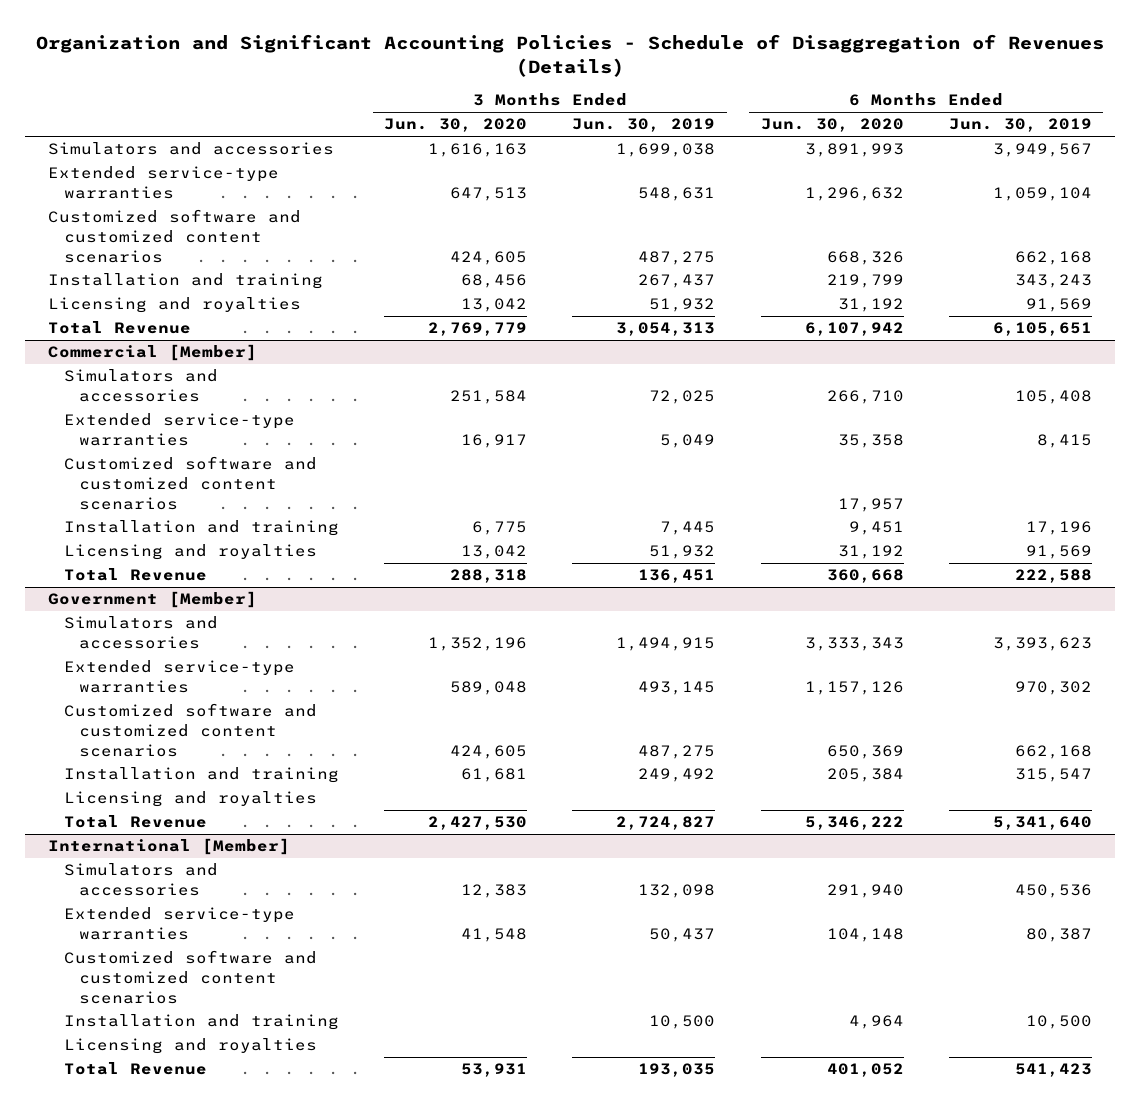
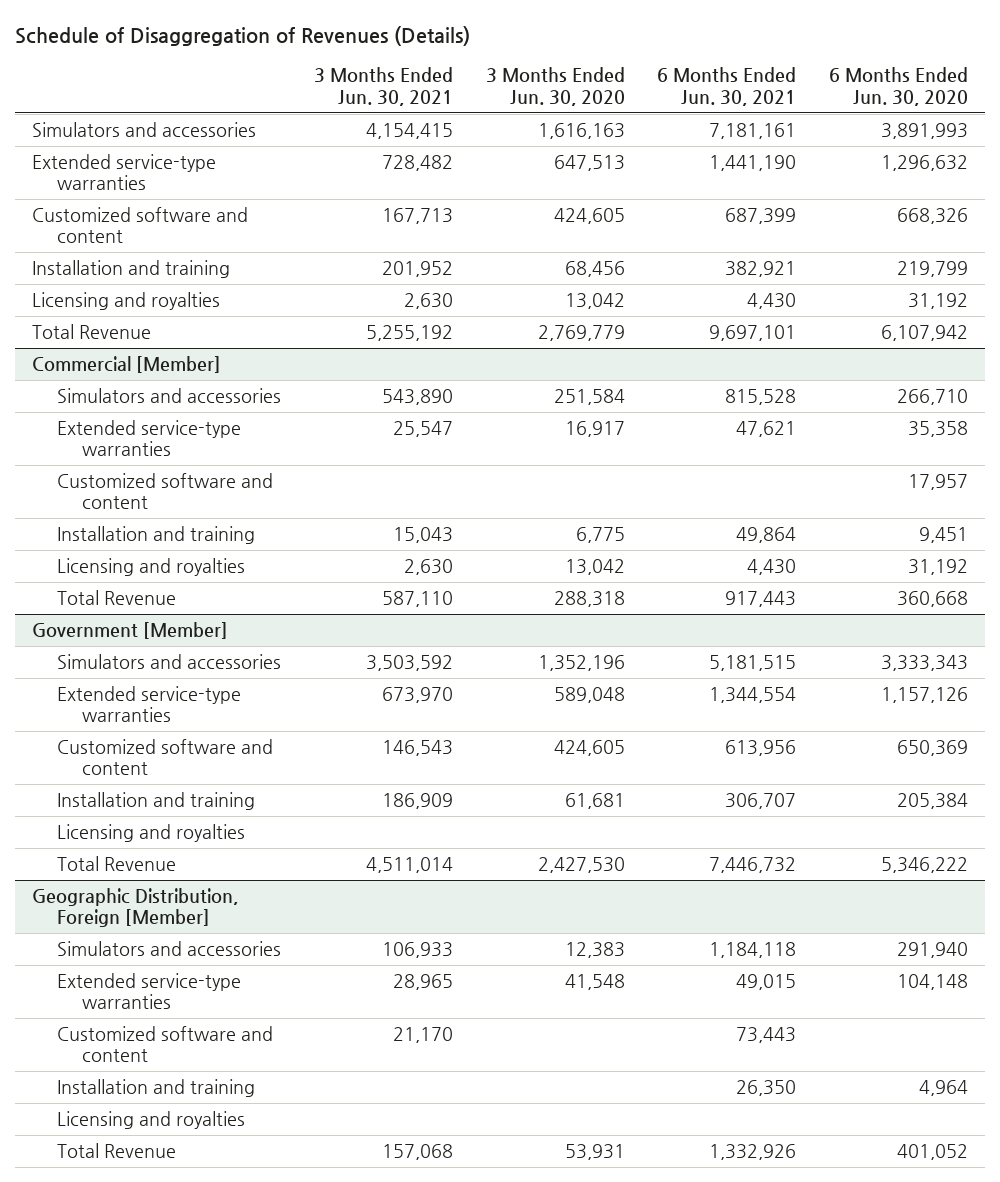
[36,34,1105,77] Organization and Significant Accounting Policies - Schedule of Disaggregation of Revenues (Details) -> [15,26,471,47] Schedule of Disaggregation of Revenues (Details)
[572,118,716,133] Jun. 30, 2019 -> none
[948,118,1092,133] Jun. 30, 2019 -> none
none -> [313,67,453,106] 3 Months Ended Jun. 30, 2021
none -> [657,67,797,106] 6 Months Ended Jun. 30, 2021
[48,209,302,263] Customized software and customized content scenarios -> [31,206,248,244] Customized software and content
[63,456,317,510] Customized software and customized content scenarios -> [56,472,273,510] Customized software and content
[63,703,317,757] Customized software and customized content scenarios -> [56,738,273,776] Customized software and content
[48,838,291,856] International [Member] -> [31,887,238,928] Geographic Distribution, Foreign [Member]
[63,950,317,1004] Customized software and customized content scenarios -> [56,1025,273,1063] Customized software and content

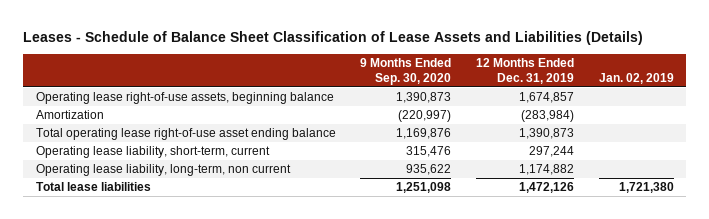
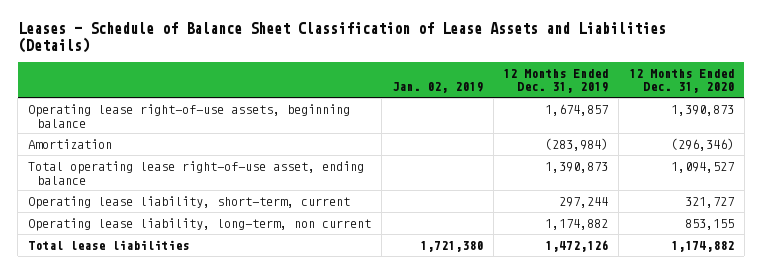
[360,58,452,85] 9 Months Ended Sep. 30, 2020 -> none
none -> [629,68,735,94] 12 Months Ended Dec. 31, 2020
[35,128,336,141] Total operating lease right-of-use asset ending balance -> [28,160,365,185] Total operating lease right-of-use asset, ending balance

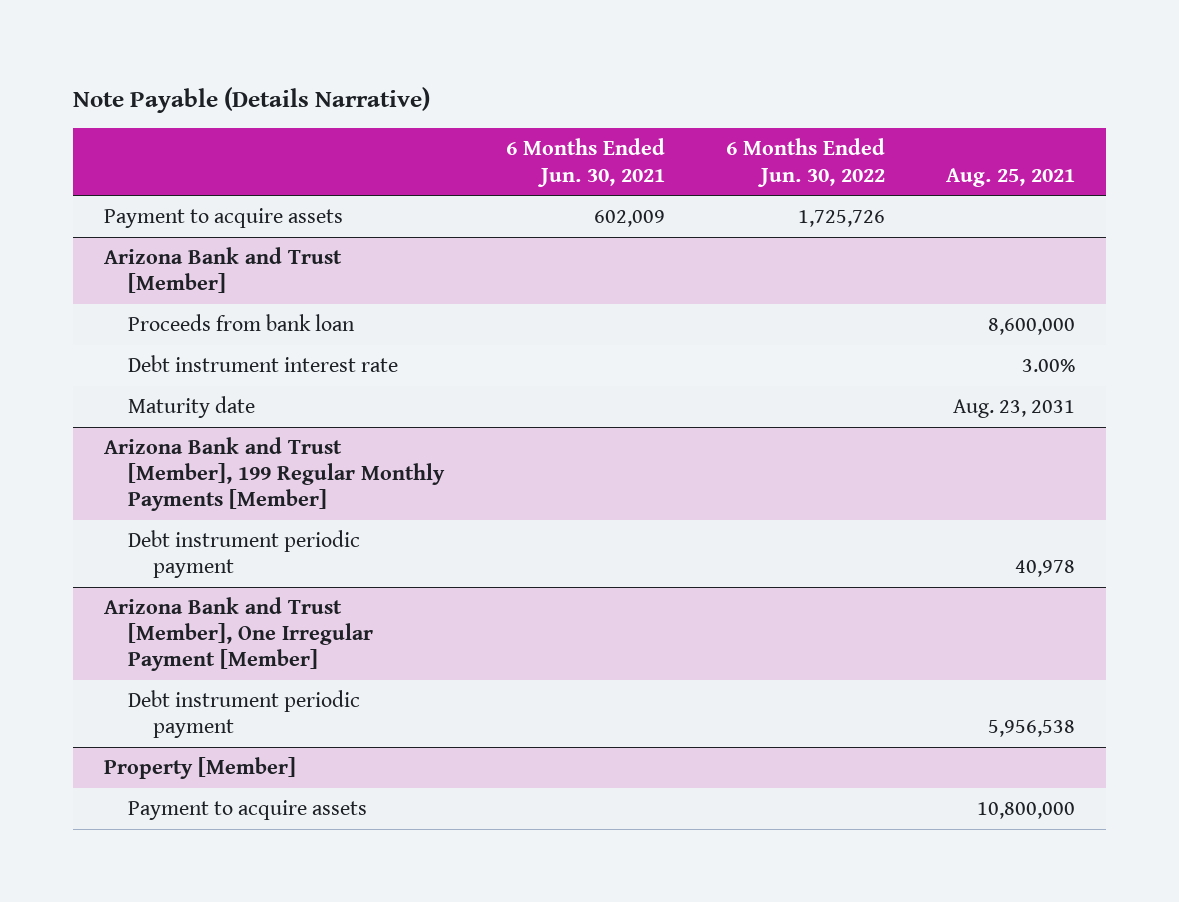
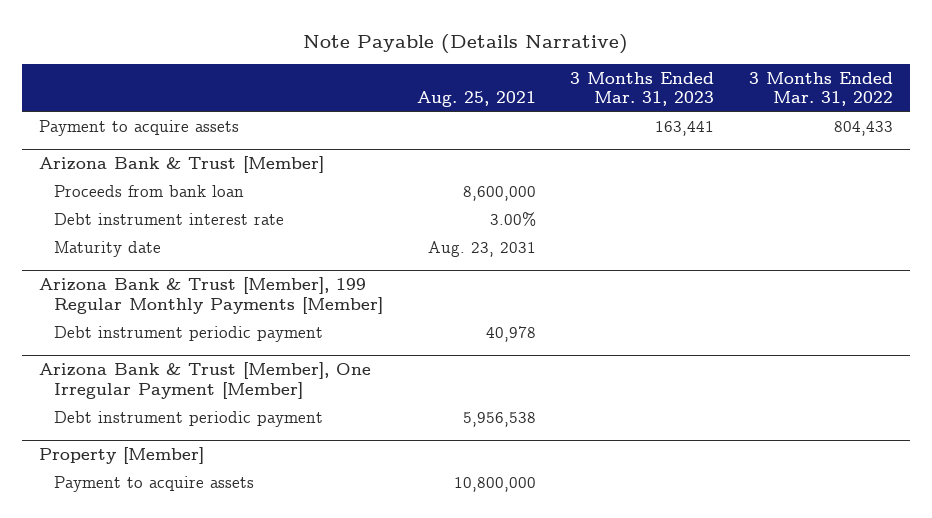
[505,138,665,187] 6 Months Ended Jun. 30, 2021 -> none
[725,138,885,187] 6 Months Ended Jun. 30, 2022 -> none
none -> [570,71,715,107] 3 Months Ended Mar. 31, 2023
none -> [748,71,893,107] 3 Months Ended Mar. 31, 2022
[104,247,343,294] Arizona Bank and Trust [Member] -> [39,156,325,174] Arizona Bank & Trust [Member]
[104,437,446,512] Arizona Bank and Trust [Member], 199 Regular Monthly Payments [Member] -> [39,277,383,314] Arizona Bank & Trust [Member], 199 Regular Monthly Payments [Member]
[104,597,374,672] Arizona Bank and Trust [Member], One Irregular Payment [Member] -> [39,362,372,399] Arizona Bank & Trust [Member], One Irregular Payment [Member]

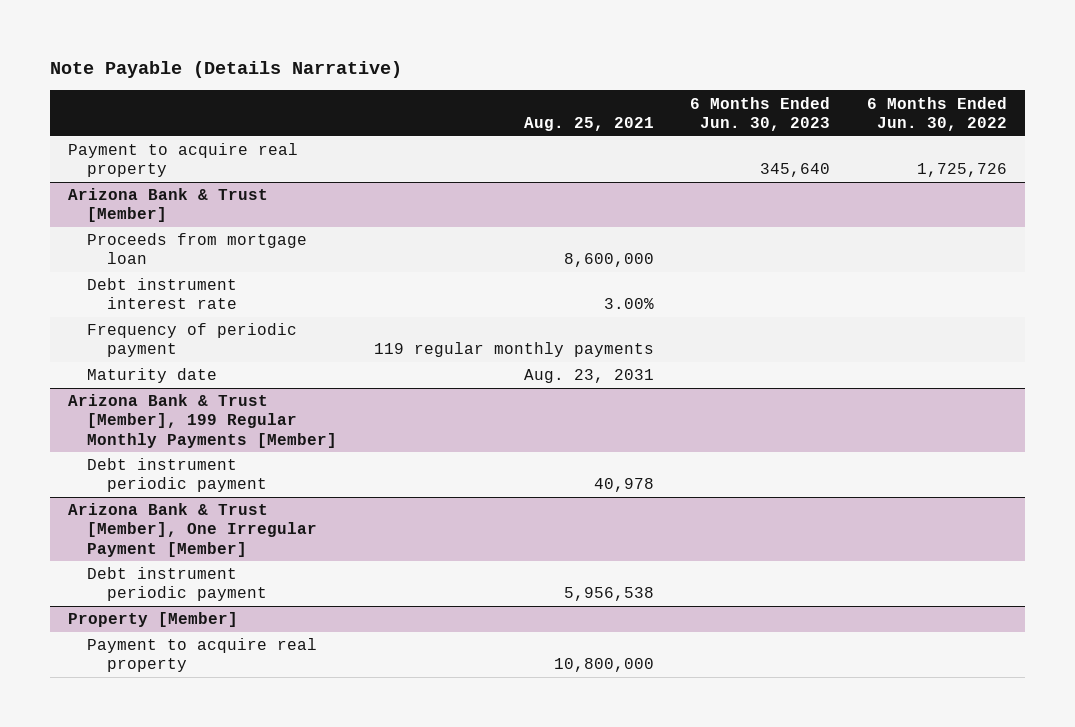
[570,71,715,107] 3 Months Ended Mar. 31, 2023 -> none
[748,71,893,107] 3 Months Ended Mar. 31, 2022 -> none
none -> [690,96,831,131] 6 Months Ended Jun. 30, 2023
none -> [866,96,1007,131] 6 Months Ended Jun. 30, 2022
[39,119,240,136] Payment to acquire assets -> [67,143,298,178] Payment to acquire real property
[53,184,244,197] Proceeds from bank loan -> [87,233,308,265] Proceeds from mortgage loan
none -> [87,323,298,358] Frequency of periodic payment
[53,475,254,492] Payment to acquire assets -> [87,638,318,673] Payment to acquire real property

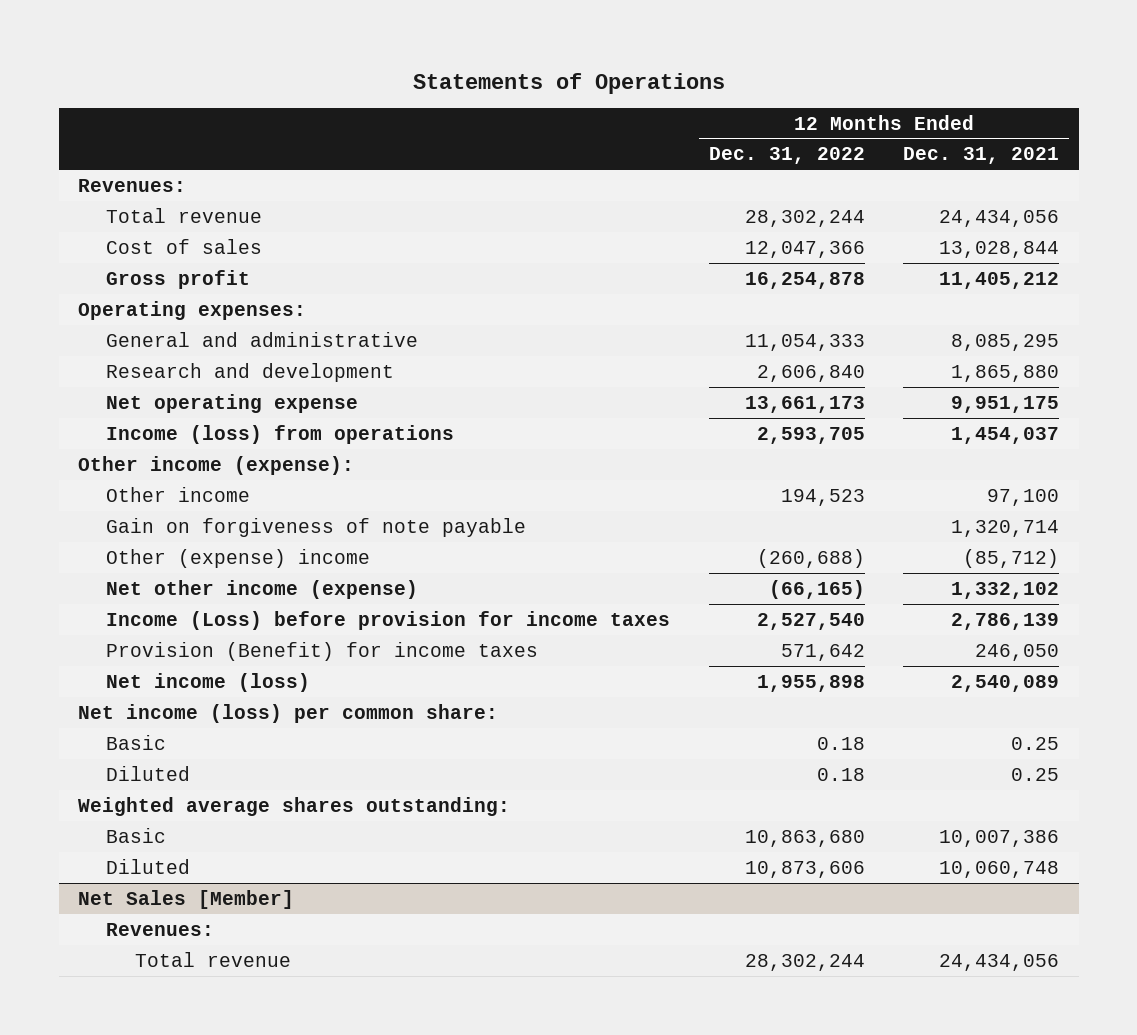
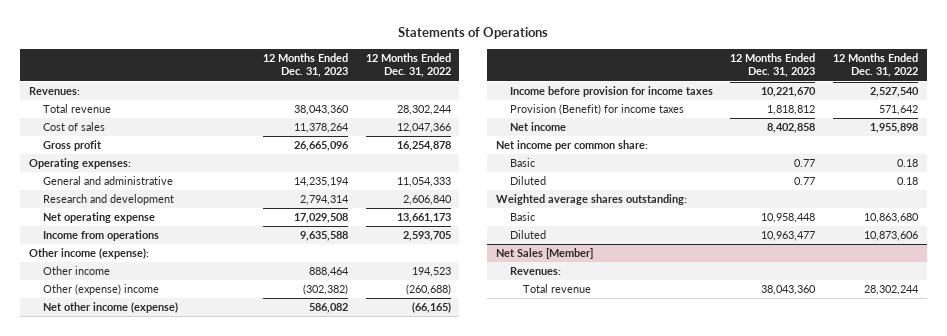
[903,147,1060,165] Dec. 31, 2021 -> none
none -> [263,52,349,78] 12 Months Ended Dec. 31, 2023
[106,424,455,444] Income (loss) from operations -> [42,230,159,242] Income from operations
[106,517,527,537] Gain on forgiveness of note payable -> none
[106,610,671,630] Income (Loss) before provision for income taxes -> [509,86,713,98] Income before provision for income taxes
[106,672,311,692] Net income (loss) -> [509,122,566,132] Net income
[78,703,499,723] Net income (loss) per common share: -> [496,140,649,152] Net income per common share:

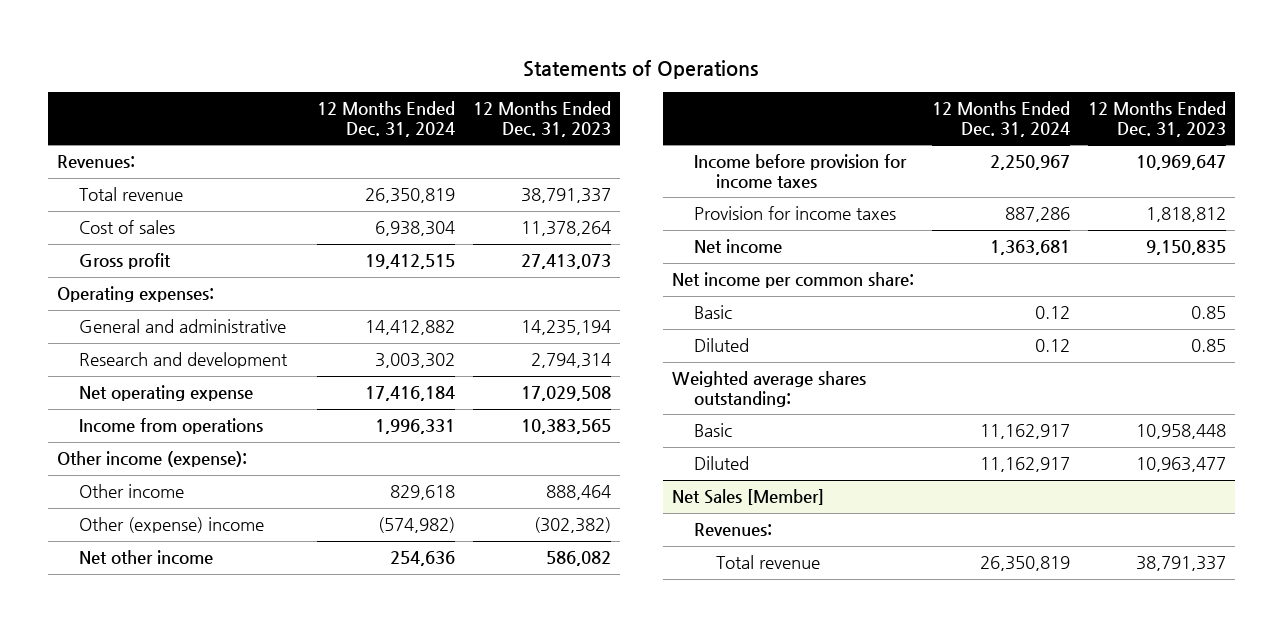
[365,52,451,78] 12 Months Ended Dec. 31, 2022 -> none
none -> [316,100,455,137] 12 Months Ended Dec. 31, 2024
[294,105,350,116] 38,043,360 -> [520,188,611,204] 38,791,337
[294,141,350,152] 26,665,096 -> [520,254,611,270] 27,413,073
[300,231,349,242] 9,635,588 -> [520,419,611,435] 10,383,565
[42,302,178,314] Net other income (expense) -> [78,550,213,566] Net other income
[761,87,817,98] 10,221,670 -> [1135,155,1226,171] 10,969,647
[509,104,684,116] Provision (Benefit) for income taxes -> [693,206,896,221] Provision for income taxes
[767,123,816,134] 8,402,858 -> [1145,240,1226,256] 9,150,835
[794,159,816,168] 0.77 -> [1190,306,1226,320] 0.85
[794,177,816,186] 0.77 -> [1190,339,1226,353] 0.85
[761,285,817,296] 38,043,360 -> [1135,556,1226,572] 38,791,337

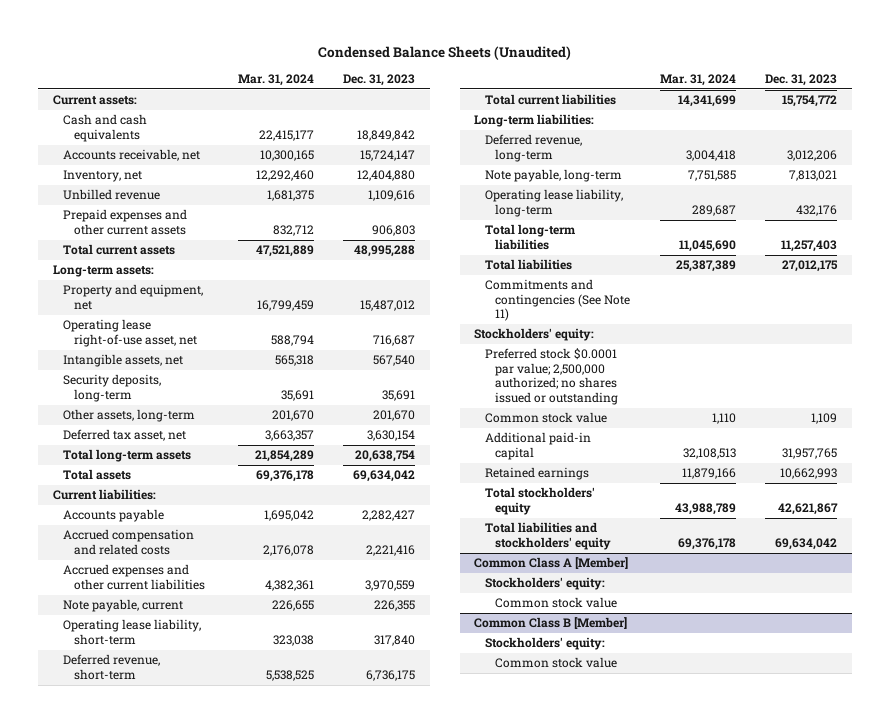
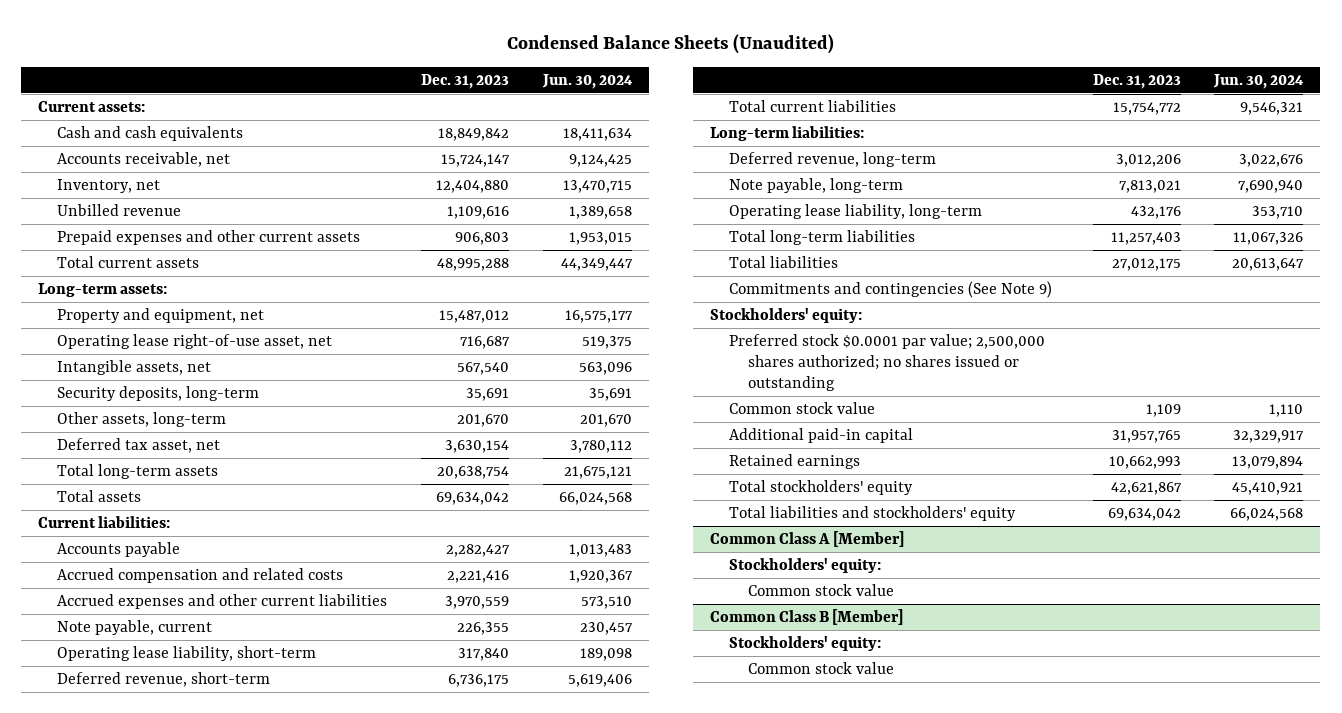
[238,73,315,86] Mar. 31, 2024 -> none
none -> [541,73,633,89] Jun. 30, 2024
[484,279,631,322] Commitments and contingencies (See Note 11) -> [728,281,1052,299] Commitments and contingencies (See Note 9)
[484,348,619,405] Preferred stock $0.0001 par value; 2,500,000 authorized; no shares issued or outstanding -> [728,334,1045,391] Preferred stock $0.0001 par value; 2,500,000 shares authorized; no shares issued or outstanding

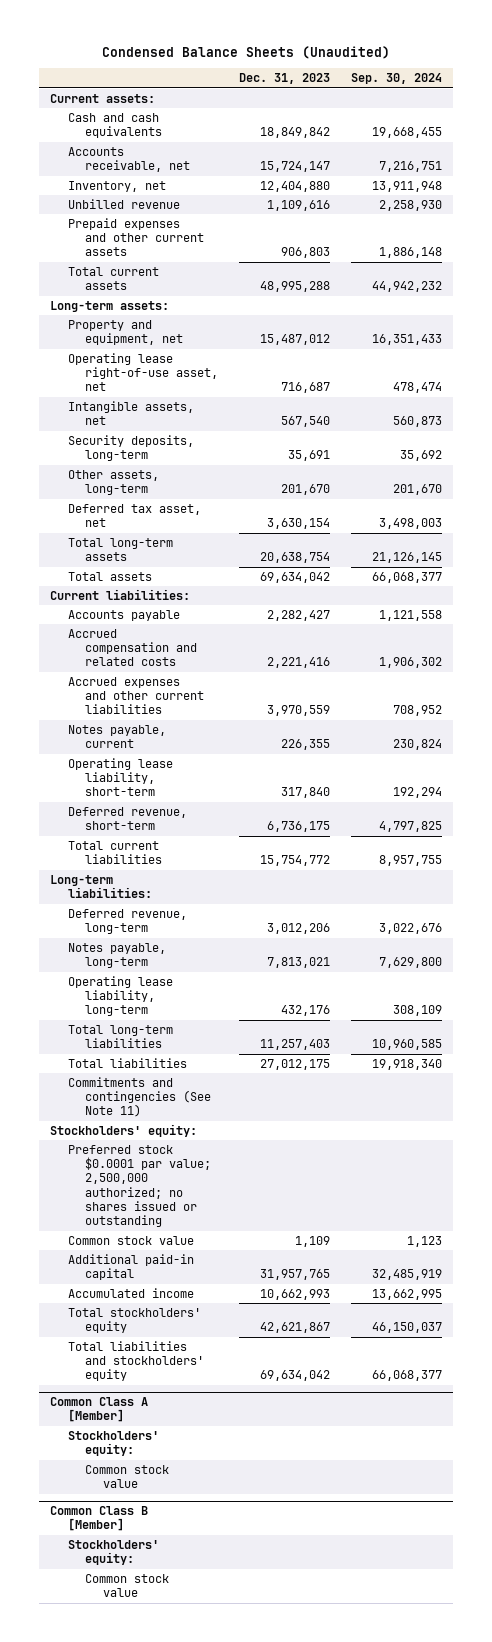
[541,73,633,89] Jun. 30, 2024 -> none
none -> [351,73,443,85] Sep. 30, 2024
[57,620,213,636] Note payable, current -> [67,724,166,749] Notes payable, current
[728,178,903,194] Note payable, long-term -> [67,942,166,969] Notes payable, long-term
[728,281,1052,299] Commitments and contingencies (See Note 9) -> [67,1076,212,1118] Commitments and contingencies (See Note 11)
[728,334,1045,391] Preferred stock $0.0001 par value; 2,500,000 shares authorized; no shares issued or outstanding -> [67,1144,212,1227] Preferred stock $0.0001 par value; 2,500,000 authorized; no shares issued or outstanding
[728,454,860,470] Retained earnings -> [67,1287,194,1298] Accumulated income

